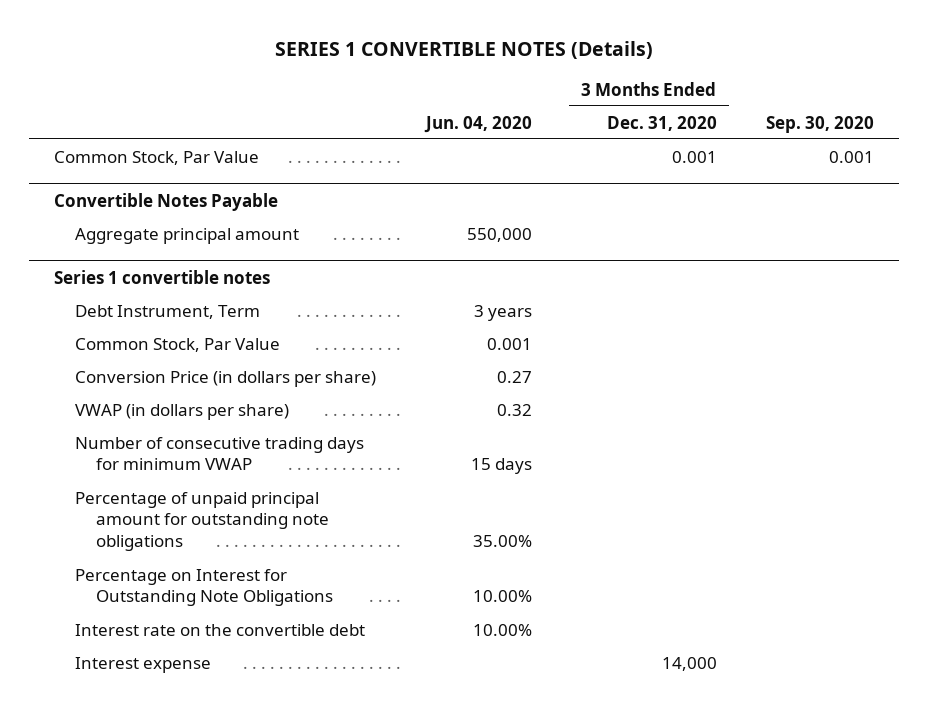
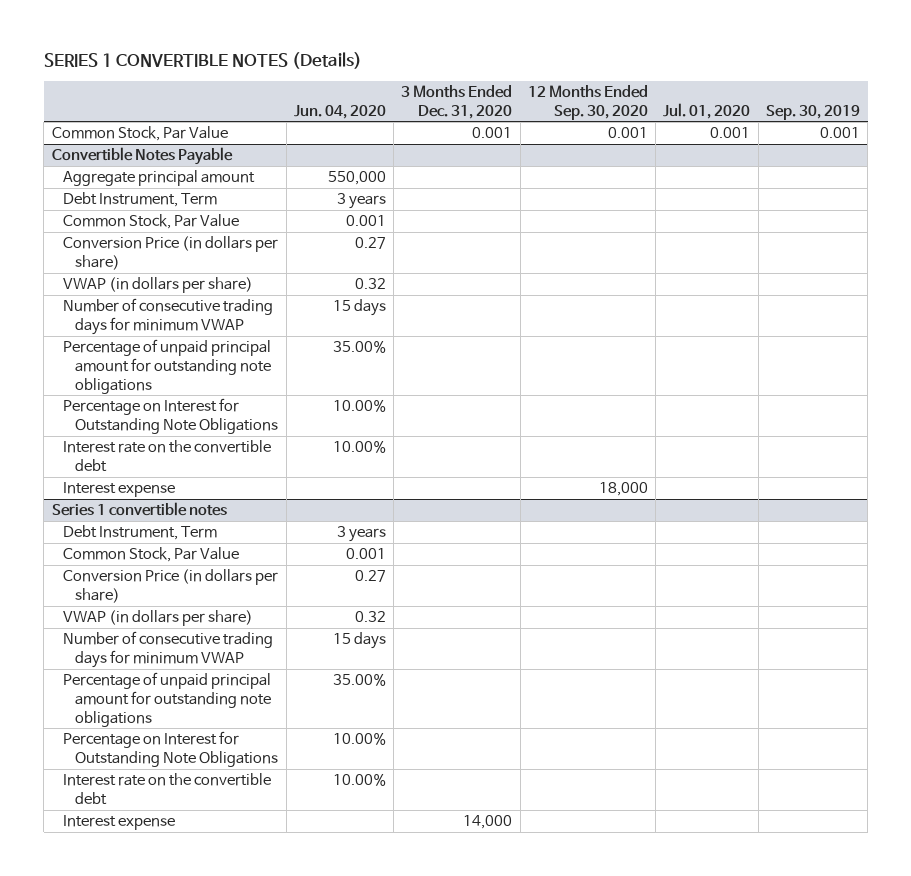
[766,115,875,133] Sep. 30, 2020 -> none
none -> [527,84,648,120] 12 Months Ended Sep. 30, 2020
none -> [663,102,751,119] Jul. 01, 2020
none -> [765,104,860,120] Sep. 30, 2019
none -> [63,192,218,208] Debt Instrument, Term
none -> [63,214,240,230] Common Stock, Par Value
none -> [63,236,279,270] Conversion Price (in dollars per share)
none -> [63,277,254,294] VWAP (in dollars per share)
none -> [63,298,274,335] Number of consecutive trading days for minimum VWAP
none -> [63,339,272,394] Percentage of unpaid principal amount for outstanding note obligations
none -> [63,398,278,434] Percentage on Interest for Outstanding Note Obligations
none -> [63,440,272,472] Interest rate on the convertible debt
none -> [63,482,176,498] Interest expense

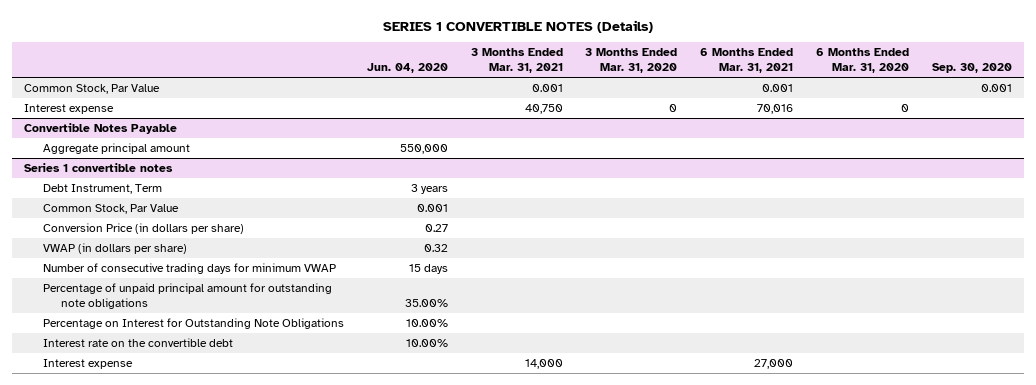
[401,84,513,119] 3 Months Ended Dec. 31, 2020 -> none
[527,84,648,120] 12 Months Ended Sep. 30, 2020 -> none
[663,102,751,119] Jul. 01, 2020 -> none
[765,104,860,120] Sep. 30, 2019 -> none
none -> [470,48,563,74] 3 Months Ended Mar. 31, 2021
none -> [585,48,678,74] 3 Months Ended Mar. 31, 2020
none -> [700,48,794,74] 6 Months Ended Mar. 31, 2021
none -> [816,48,910,74] 6 Months Ended Mar. 31, 2020
none -> [932,63,1013,74] Sep. 30, 2020
none -> [23,104,114,115] Interest expense
[63,192,218,208] Debt Instrument, Term -> none
[63,214,240,230] Common Stock, Par Value -> none
[63,236,279,270] Conversion Price (in dollars per share) -> none
[63,277,254,294] VWAP (in dollars per share) -> none
[63,298,274,335] Number of consecutive trading days for minimum VWAP -> none
[63,339,272,394] Percentage of unpaid principal amount for outstanding note obligations -> none
[63,398,278,434] Percentage on Interest for Outstanding Note Obligations -> none
[63,440,272,472] Interest rate on the convertible debt -> none
[63,482,176,498] Interest expense -> none

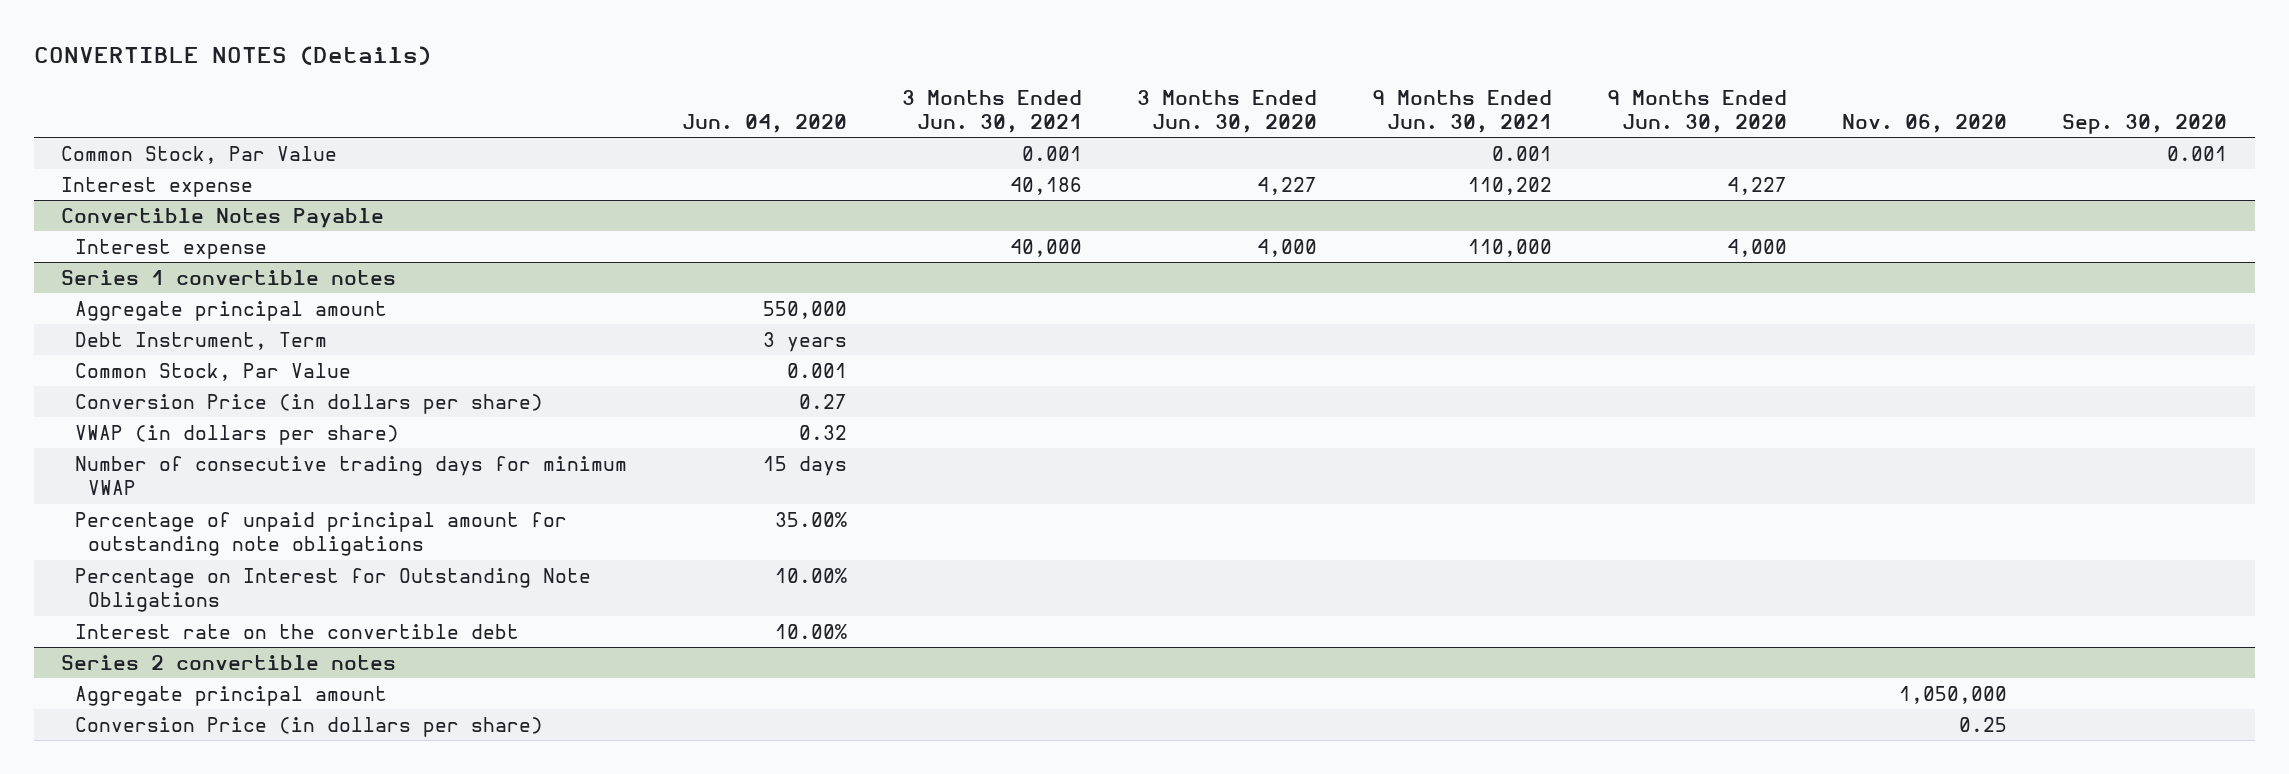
[383,19,654,33] SERIES 1 CONVERTIBLE NOTES (Details) -> [33,46,431,66] CONVERTIBLE NOTES (Details)
[470,48,563,74] 3 Months Ended Mar. 31, 2021 -> none
[585,48,678,74] 3 Months Ended Mar. 31, 2020 -> none
[700,48,794,74] 6 Months Ended Mar. 31, 2021 -> none
[816,48,910,74] 6 Months Ended Mar. 31, 2020 -> none
none -> [901,89,1082,134] 3 Months Ended Jun. 30, 2021
none -> [1137,89,1318,134] 3 Months Ended Jun. 30, 2020
none -> [1372,89,1553,134] 9 Months Ended Jun. 30, 2021
none -> [1607,89,1788,134] 9 Months Ended Jun. 30, 2020
none -> [1842,114,2008,134] Nov. 06, 2020
[42,143,190,155] Aggregate principal amount -> none
none -> [74,238,267,259] Interest expense
none -> [74,300,387,321] Aggregate principal amount
[42,359,133,370] Interest expense -> none
none -> [61,654,397,670] Series 2 convertible notes
none -> [74,685,387,706] Aggregate principal amount
none -> [74,716,543,737] Conversion Price (in dollars per share)

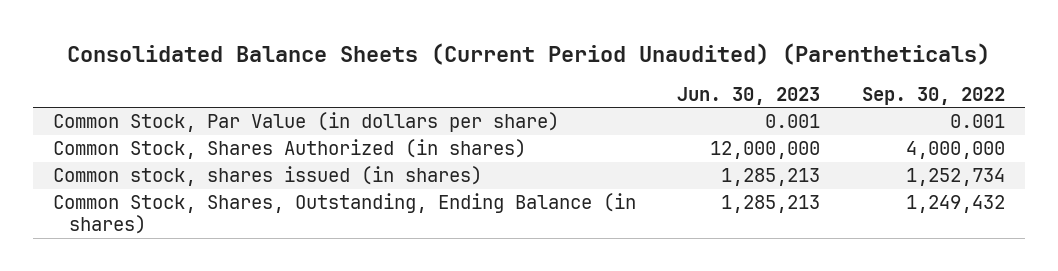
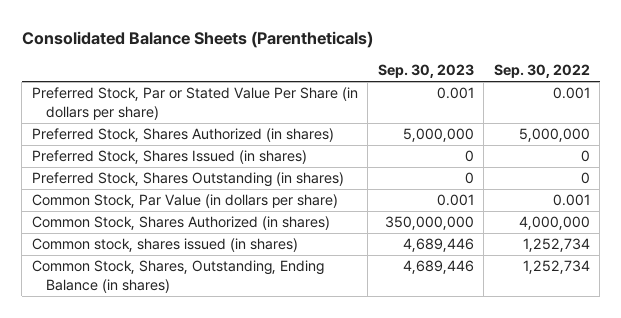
[66,42,990,65] Consolidated Balance Sheets (Current Period Unaudited) (Parentheticals) -> [21,31,373,49] Consolidated Balance Sheets (Parentheticals)
[677,86,821,105] Jun. 30, 2023 -> none
none -> [377,64,474,79] Sep. 30, 2023
none -> [31,87,358,121] Preferred Stock, Par or Stated Value Per Share (in dollars per share)
none -> [31,128,334,143] Preferred Stock, Shares Authorized (in shares)
none -> [31,150,307,165] Preferred Stock, Shares Issued (in shares)
none -> [31,172,344,188] Preferred Stock, Shares Outstanding (in shares)
[905,195,1005,214] 1,249,432 -> [522,260,590,275] 1,252,734

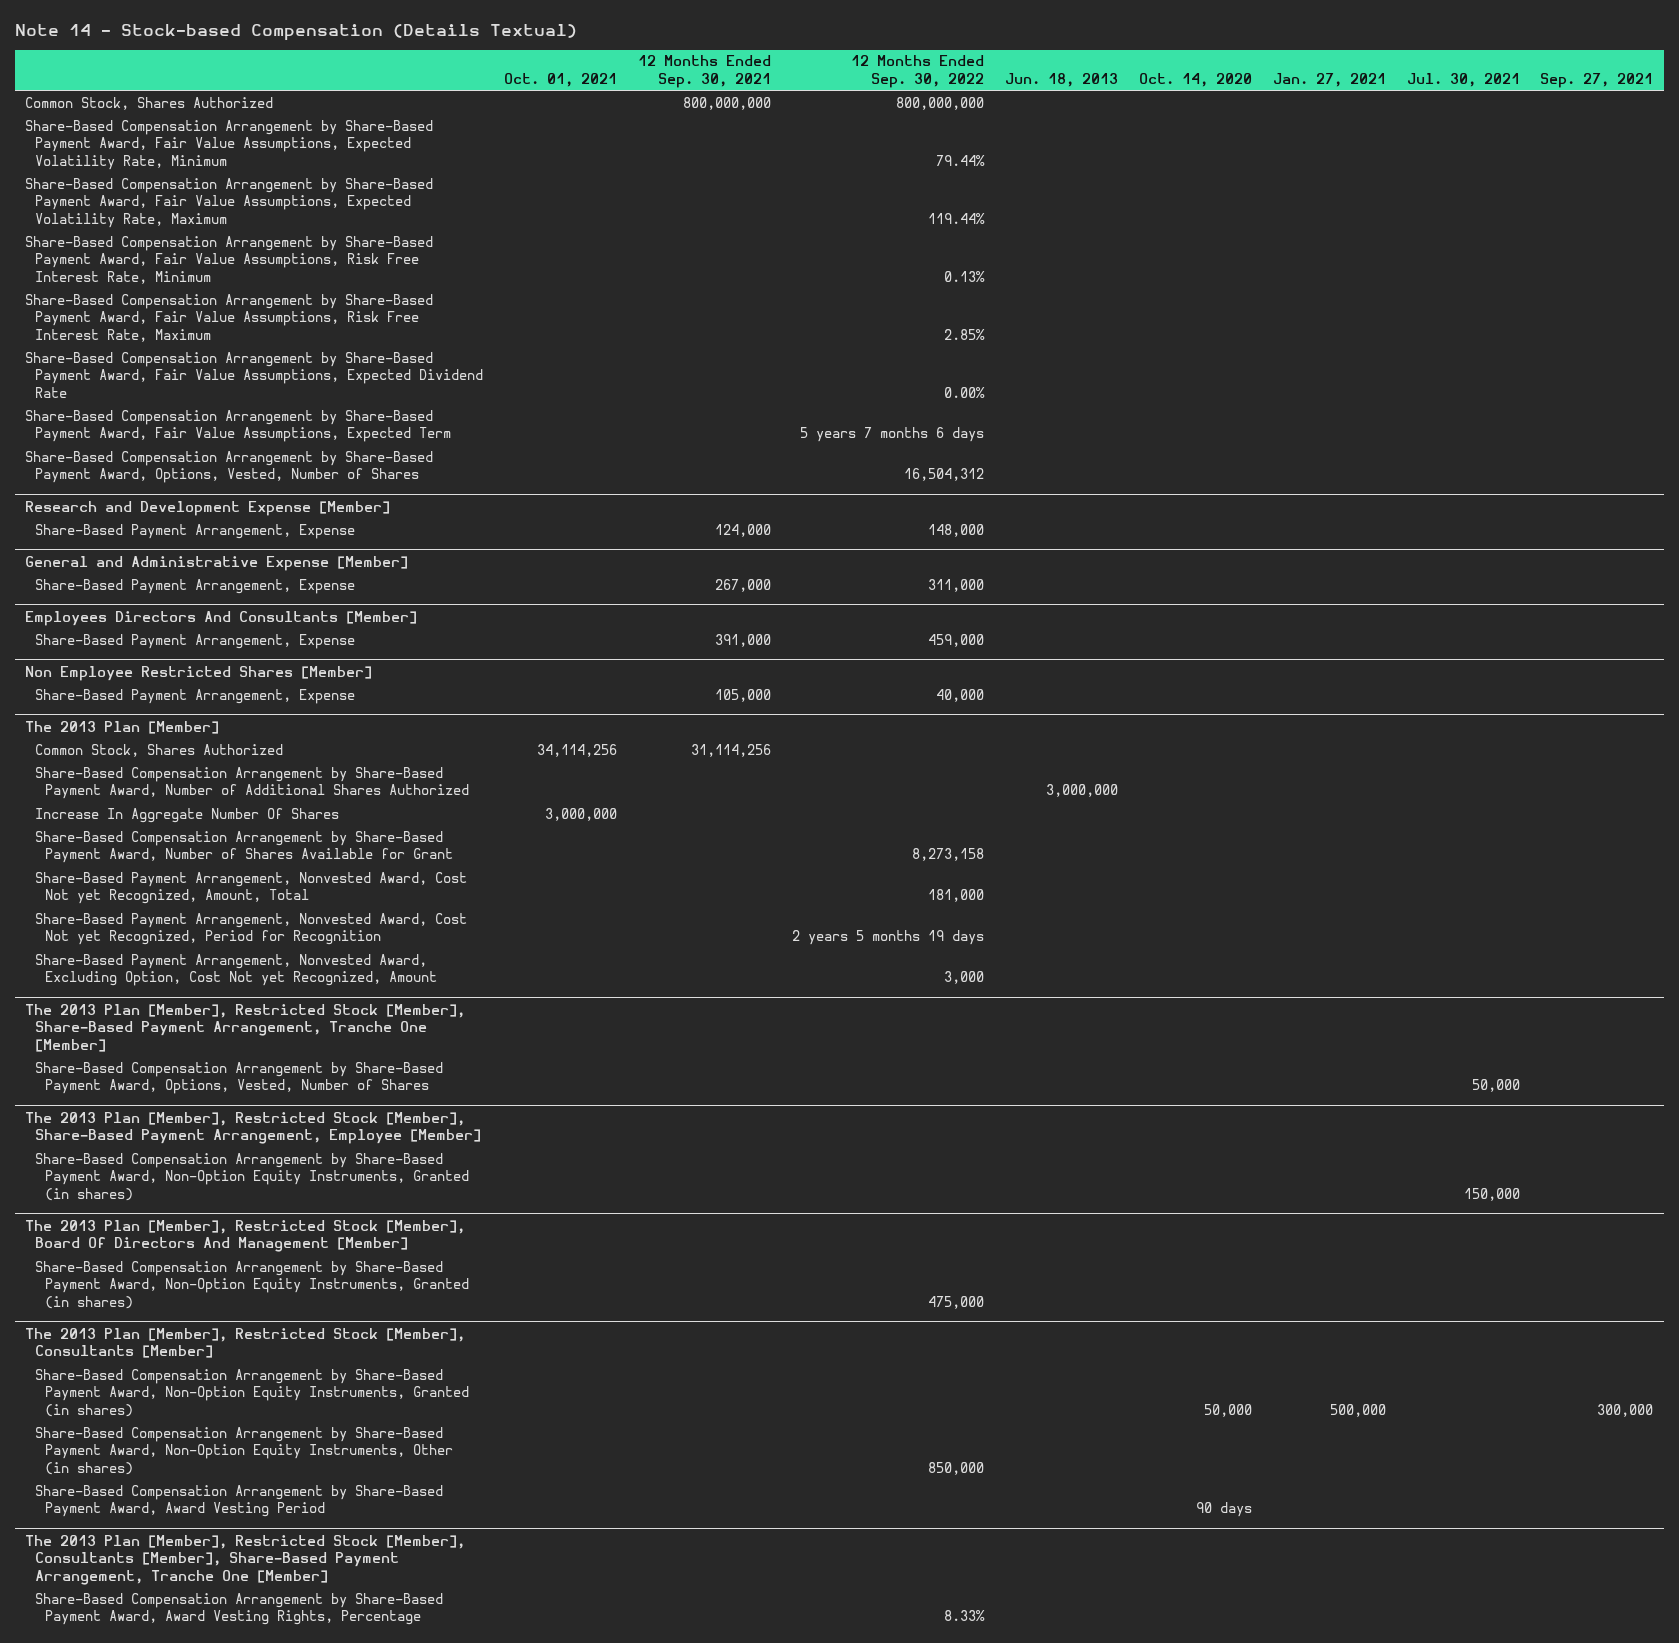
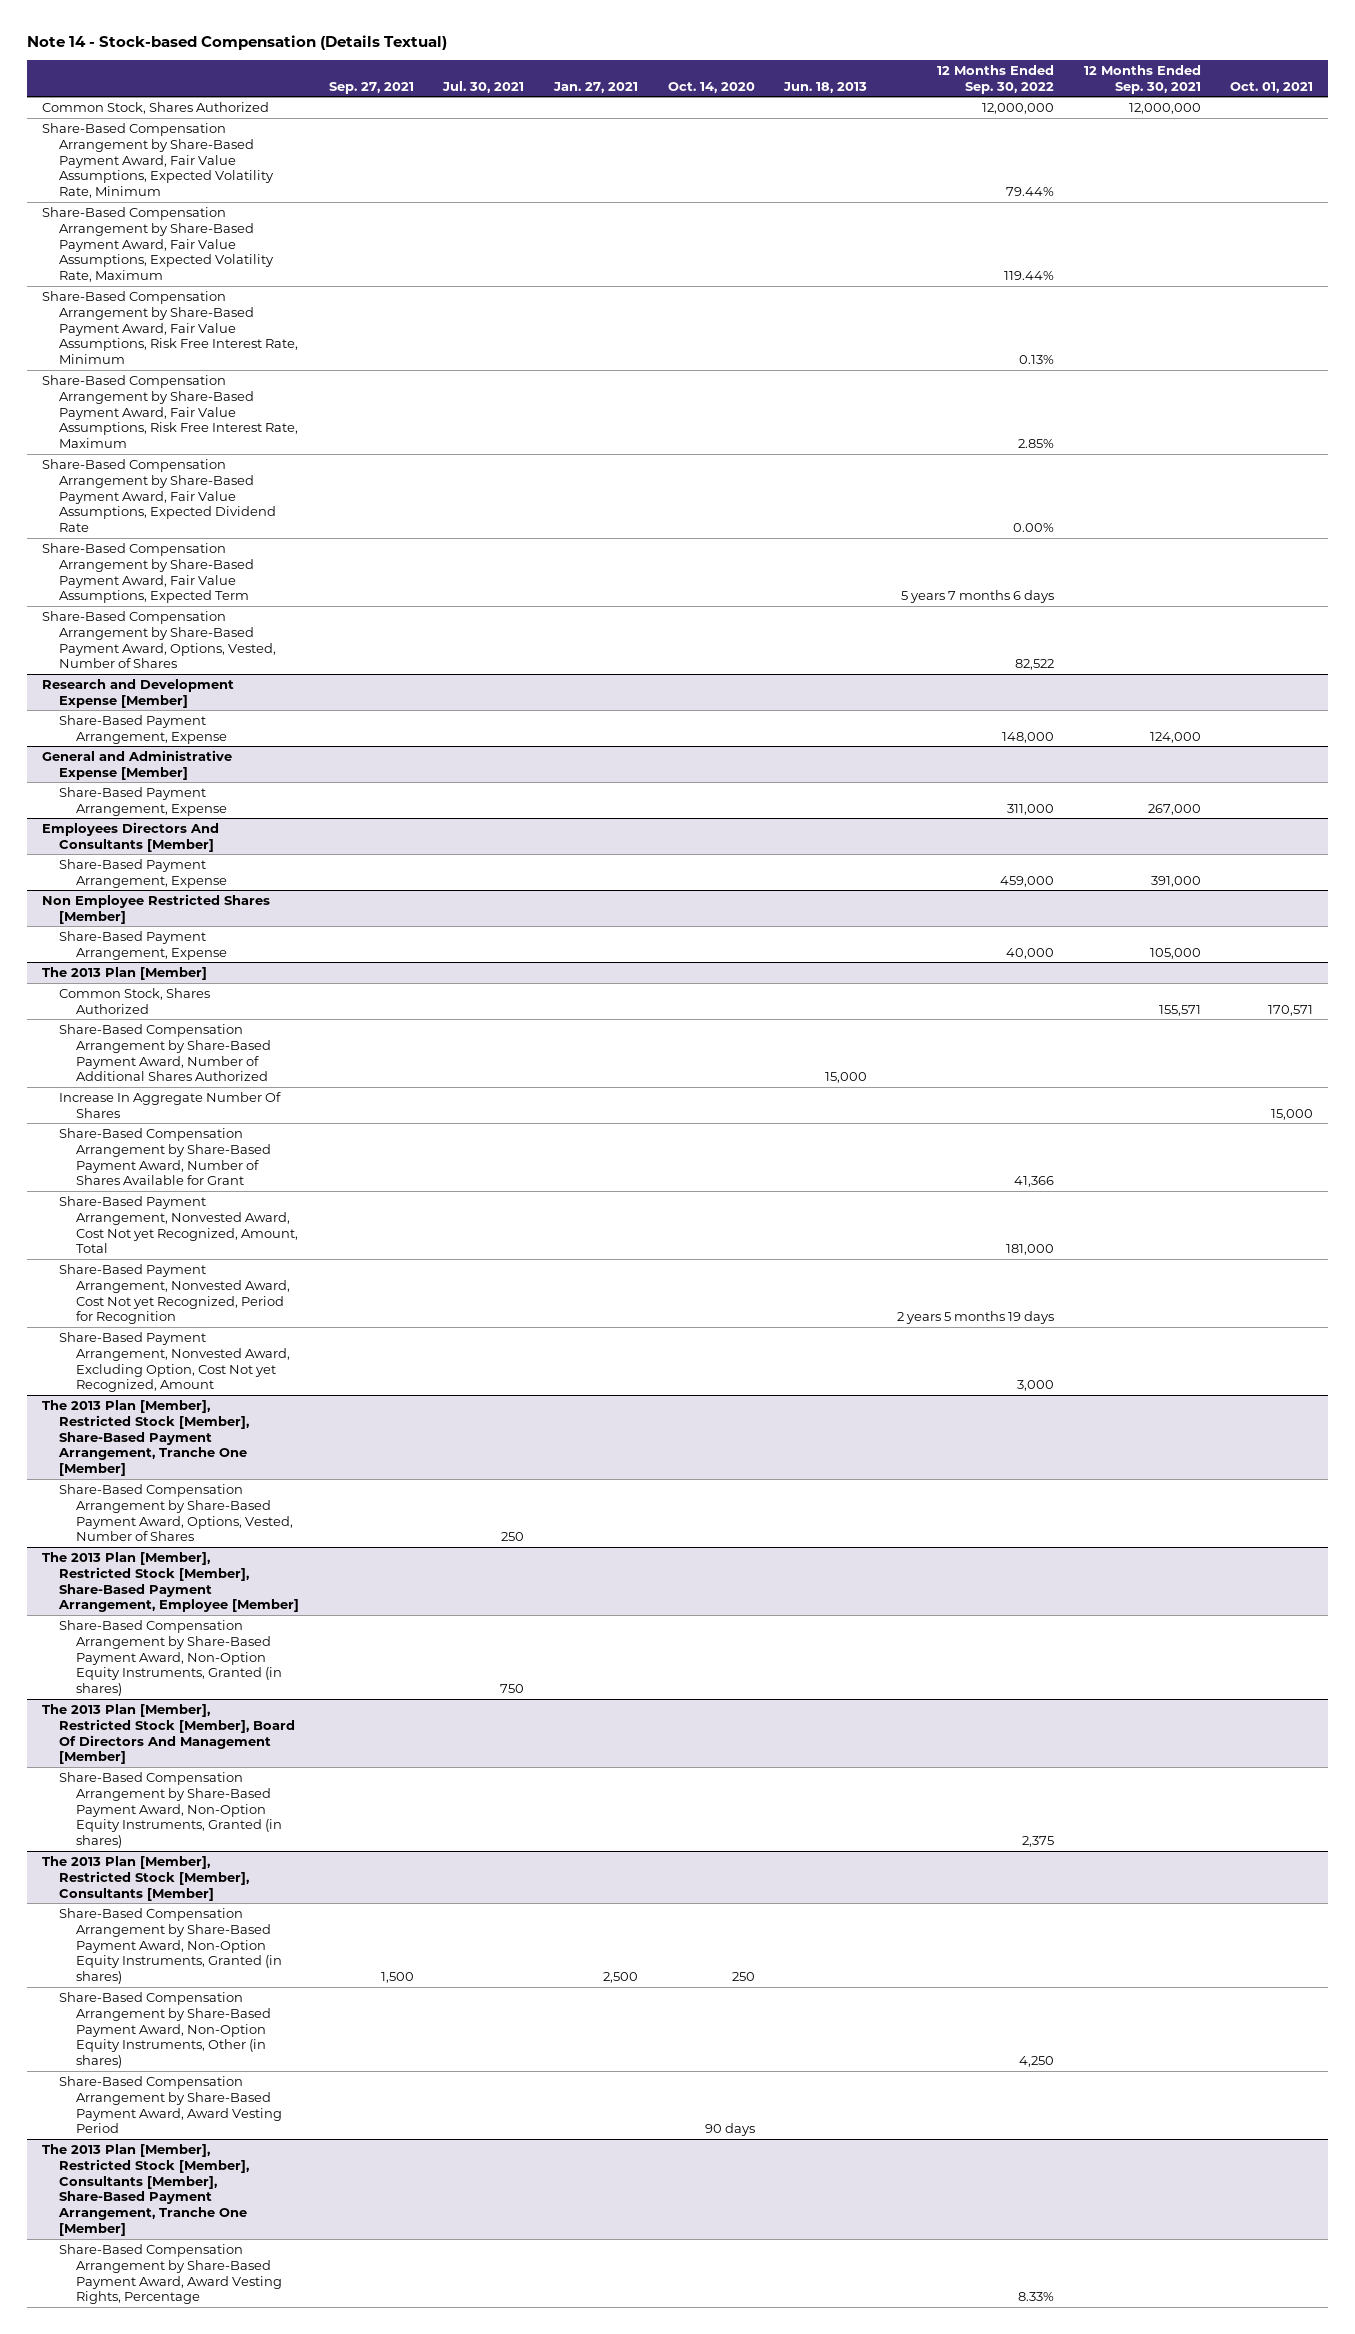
[682,96,771,110] 800,000,000 -> [1128,102,1201,114] 12,000,000
[895,96,984,110] 800,000,000 -> [982,102,1055,114] 12,000,000
[903,468,984,482] 16,504,312 -> [1015,659,1055,671] 82,522
[537,743,618,757] 34,114,256 -> [1268,1004,1314,1016] 170,571
[690,743,771,757] 31,114,256 -> [1158,1004,1201,1016] 155,571
[1045,784,1118,798] 3,000,000 -> [825,1072,868,1084] 15,000
[545,807,618,821] 3,000,000 -> [1271,1108,1314,1120] 15,000
[911,848,984,862] 8,273,158 -> [1014,1176,1055,1188] 41,366
[1471,1079,1520,1093] 50,000 -> [501,1532,525,1542] 250
[1463,1188,1520,1202] 150,000 -> [500,1684,525,1694] 750
[927,1296,984,1310] 475,000 -> [1022,1836,1055,1848] 2,375
[1203,1404,1252,1418] 50,000 -> [731,1972,755,1982] 250
[1329,1404,1386,1418] 500,000 -> [603,1972,639,1984] 2,500
[1597,1404,1654,1418] 300,000 -> [380,1972,414,1984] 1,500
[927,1462,984,1476] 850,000 -> [1019,2056,1055,2068] 4,250

